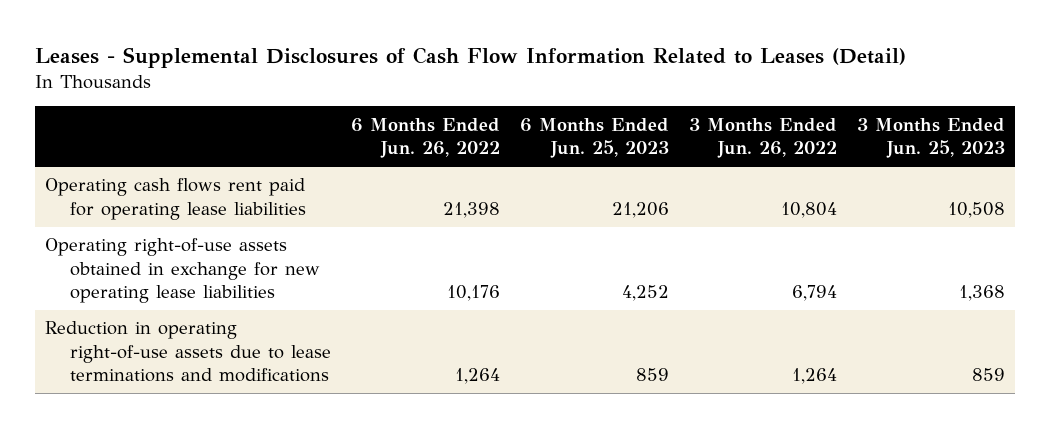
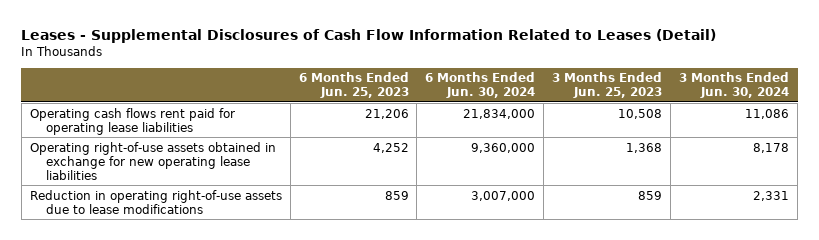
[351,117,501,159] 6 Months Ended Jun. 26, 2022 -> none
[689,117,838,159] 3 Months Ended Jun. 26, 2022 -> none
none -> [425,72,536,99] 6 Months Ended Jun. 30, 2024
none -> [679,72,790,99] 3 Months Ended Jun. 30, 2024
[44,321,332,383] Reduction in operating right-of-use assets due to lease terminations and modifications -> [29,189,282,214] Reduction in operating right-of-use assets due to lease modifications

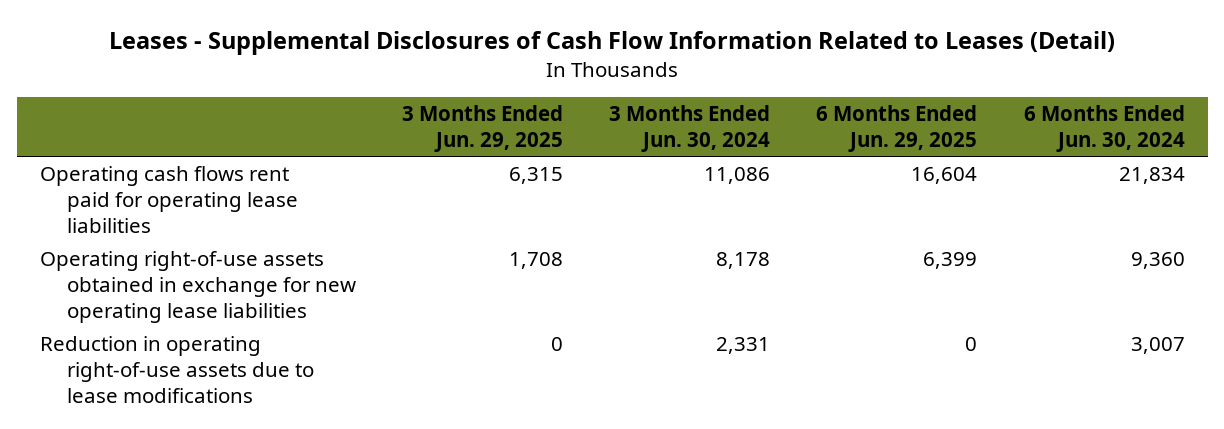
[298,72,409,99] 6 Months Ended Jun. 25, 2023 -> none
[552,72,663,99] 3 Months Ended Jun. 25, 2023 -> none
none -> [401,105,563,153] 3 Months Ended Jun. 29, 2025
none -> [816,105,978,153] 6 Months Ended Jun. 29, 2025
[463,108,536,119] 21,834,000 -> [1118,167,1185,185] 21,834
[471,142,536,153] 9,360,000 -> [1130,252,1185,270] 9,360
[471,190,536,201] 3,007,000 -> [1130,337,1185,355] 3,007

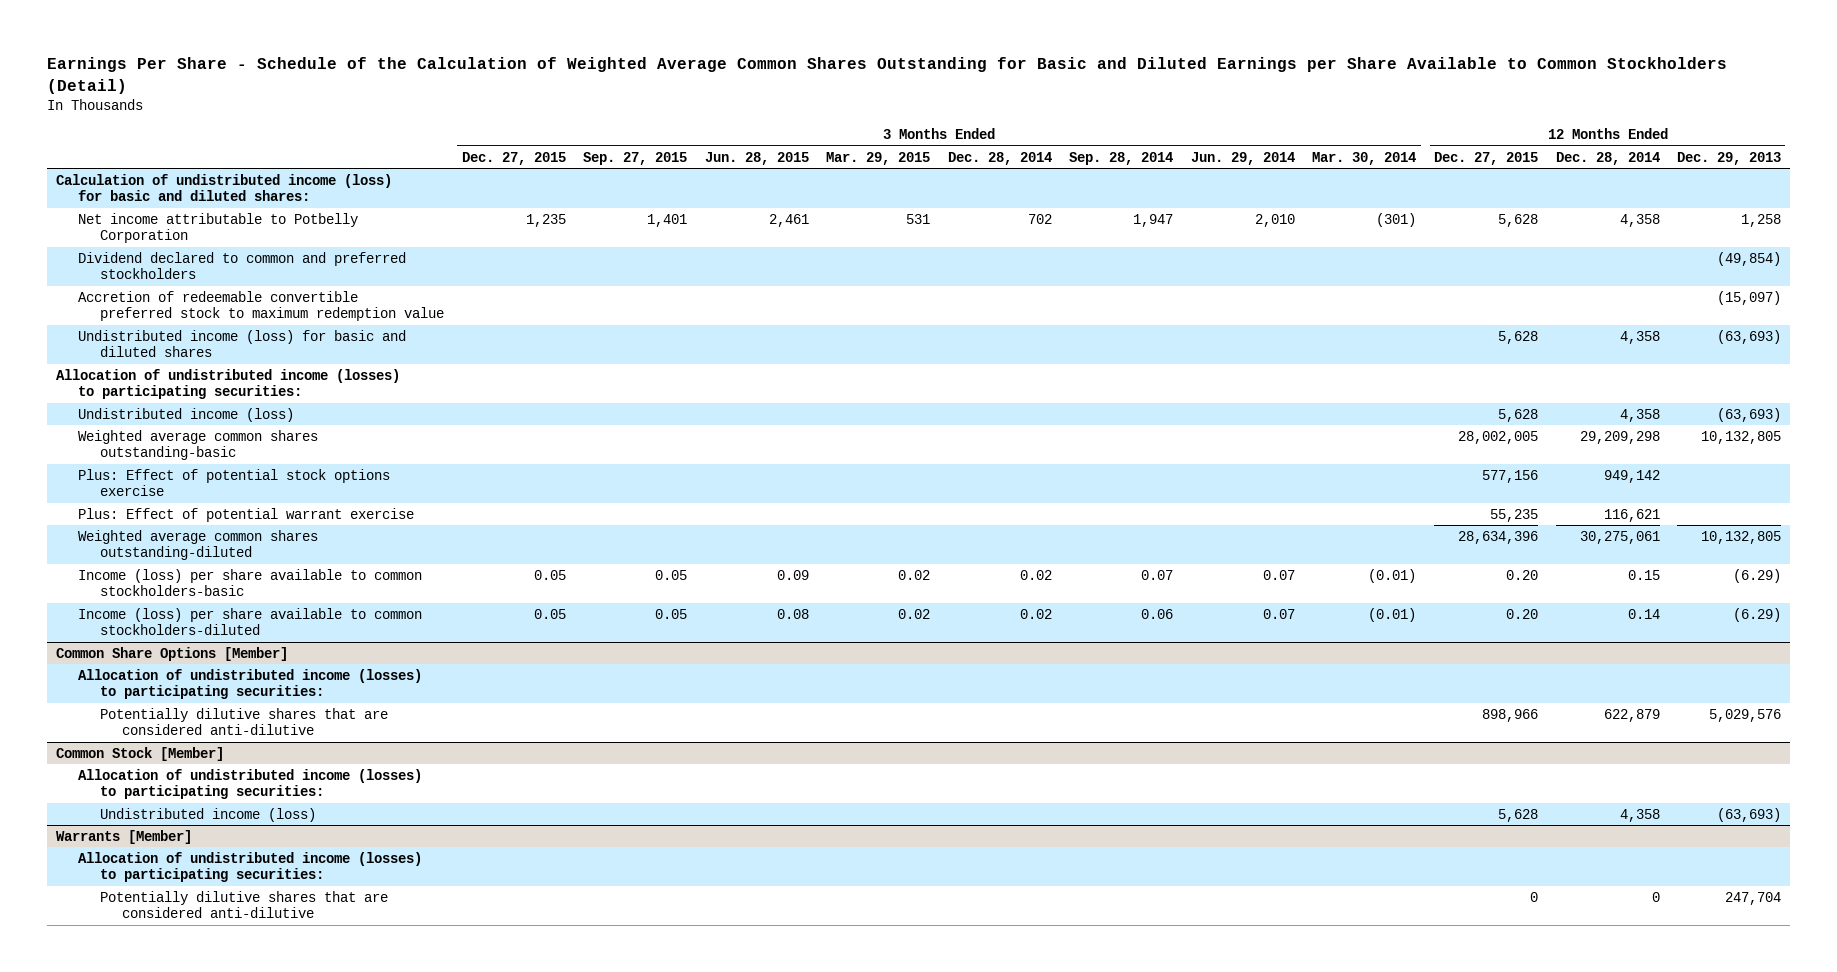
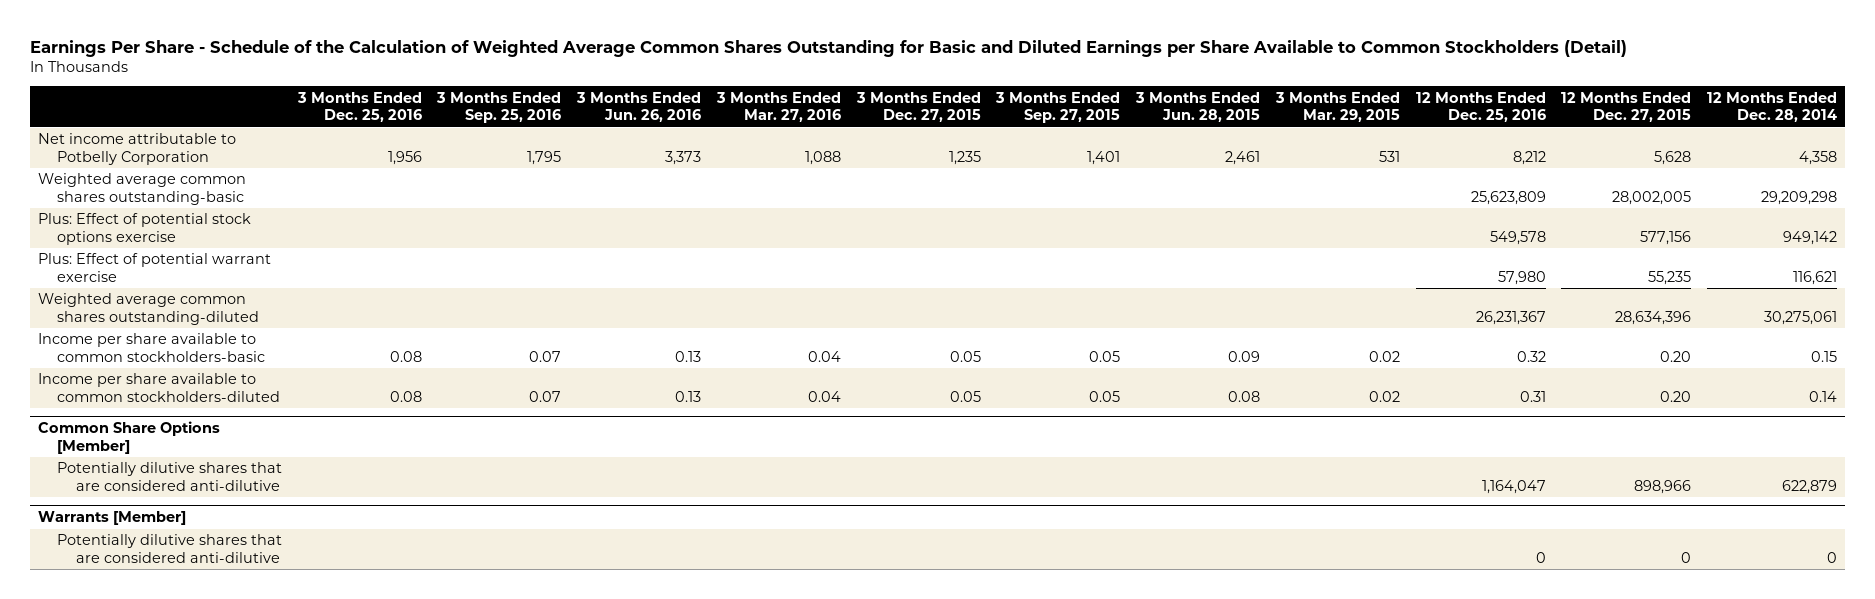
[947,151,1052,165] Dec. 28, 2014 -> none
[1069,151,1174,165] Sep. 28, 2014 -> none
[1190,151,1295,165] Jun. 29, 2014 -> none
[1312,151,1417,165] Mar. 30, 2014 -> none
[1677,151,1782,165] Dec. 29, 2013 -> none
none -> [296,91,422,123] 3 Months Ended Dec. 25, 2016
none -> [436,91,562,124] 3 Months Ended Sep. 25, 2016
none -> [576,91,702,123] 3 Months Ended Jun. 26, 2016
none -> [715,91,841,123] 3 Months Ended Mar. 27, 2016
none -> [1415,91,1546,123] 12 Months Ended Dec. 25, 2016
[55,173,392,202] Calculation of undistributed income (loss) for basic and diluted shares: -> none
[77,251,406,280] Dividend declared to common and preferred stockholders -> none
[77,290,444,322] Accretion of redeemable convertible preferred stock to maximum redemption value -> none
[77,329,406,358] Undistributed income (loss) for basic and diluted shares -> none
[55,368,400,400] Allocation of undistributed income (losses) to participating securities: -> none
[77,407,294,422] Undistributed income (loss) -> none
[77,568,422,597] Income (loss) per share available to common stockholders-basic -> [38,333,265,363] Income per share available to common stockholders-basic
[77,607,422,636] Income (loss) per share available to common stockholders-diluted -> [38,373,280,403] Income per share available to common stockholders-diluted
[77,668,422,700] Allocation of undistributed income (losses) to participating securities: -> none
[55,746,224,761] Common Stock [Member] -> none
[77,768,422,800] Allocation of undistributed income (losses) to participating securities: -> none
[99,807,316,822] Undistributed income (loss) -> none
[77,851,422,883] Allocation of undistributed income (losses) to participating securities: -> none

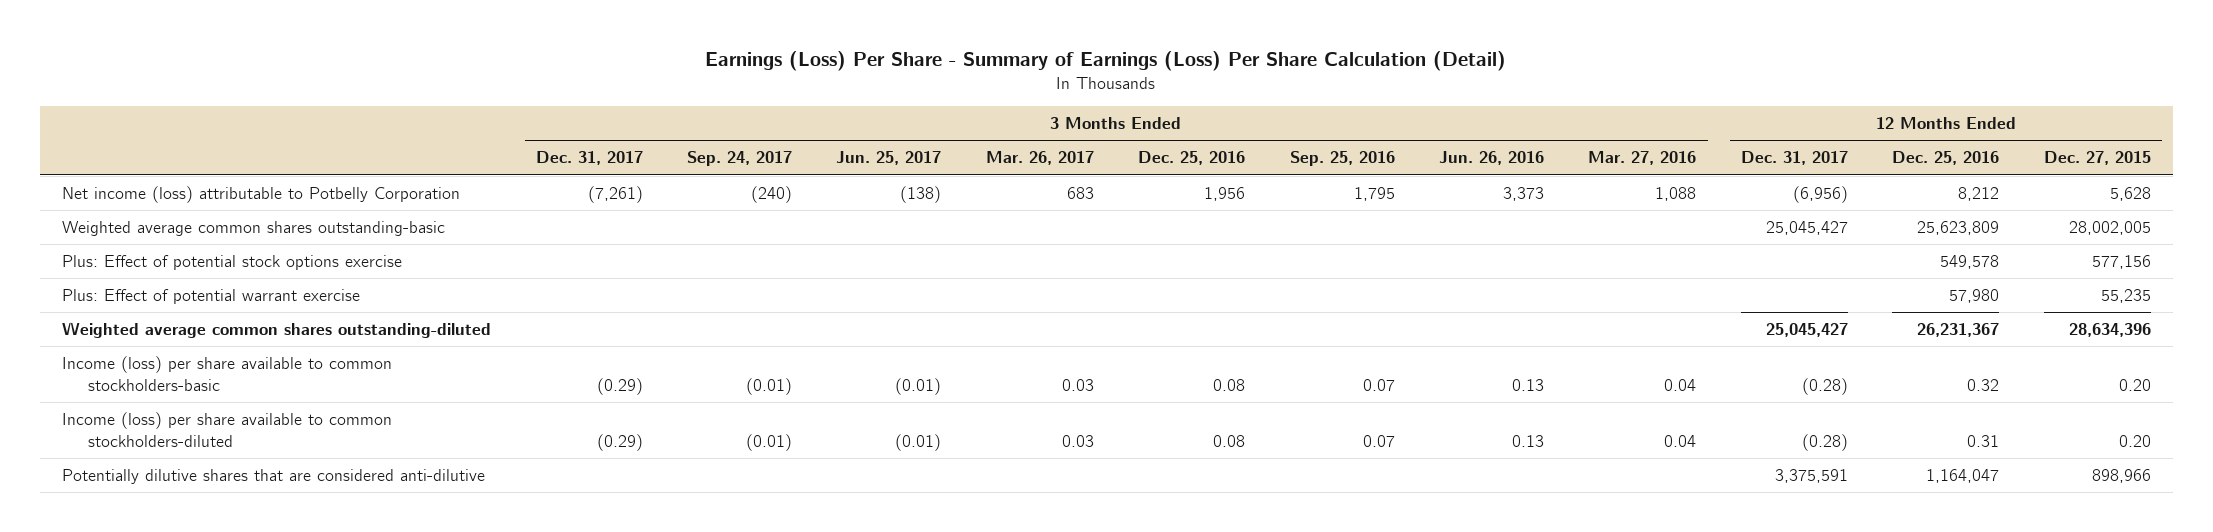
[30,39,1628,57] Earnings Per Share - Schedule of the Calculation of Weighted Average Common Shares Outstanding for Basic and Diluted Earnings per Share Available to Common Stockholders (Detail) -> [705,51,1507,72] Earnings (Loss) Per Share - Summary of Earnings (Loss) Per Share Calculation (Detail)
[855,91,981,123] 3 Months Ended Dec. 27, 2015 -> none
[995,91,1121,124] 3 Months Ended Sep. 27, 2015 -> none
[1135,91,1261,123] 3 Months Ended Jun. 28, 2015 -> none
[1274,91,1400,123] 3 Months Ended Mar. 29, 2015 -> none
[1707,91,1838,123] 12 Months Ended Dec. 28, 2014 -> none
none -> [535,151,643,166] Dec. 31, 2017
none -> [687,151,793,167] Sep. 24, 2017
none -> [836,151,942,166] Jun. 25, 2017
none -> [985,151,1094,166] Mar. 26, 2017
none -> [1740,151,1848,166] Dec. 31, 2017
[38,133,237,166] Net income attributable to Potbelly Corporation -> [62,185,461,203] Net income (loss) attributable to Potbelly Corporation
[38,421,221,455] Common Share Options [Member] -> none
[38,333,265,363] Income per share available to common stockholders-basic -> [62,355,393,391] Income (loss) per share available to common stockholders-basic
[38,373,280,403] Income per share available to common stockholders-diluted -> [62,411,393,447] Income (loss) per share available to common stockholders-diluted
[38,511,187,526] Warrants [Member] -> none
[56,534,282,564] Potentially dilutive shares that are considered anti-dilutive -> none

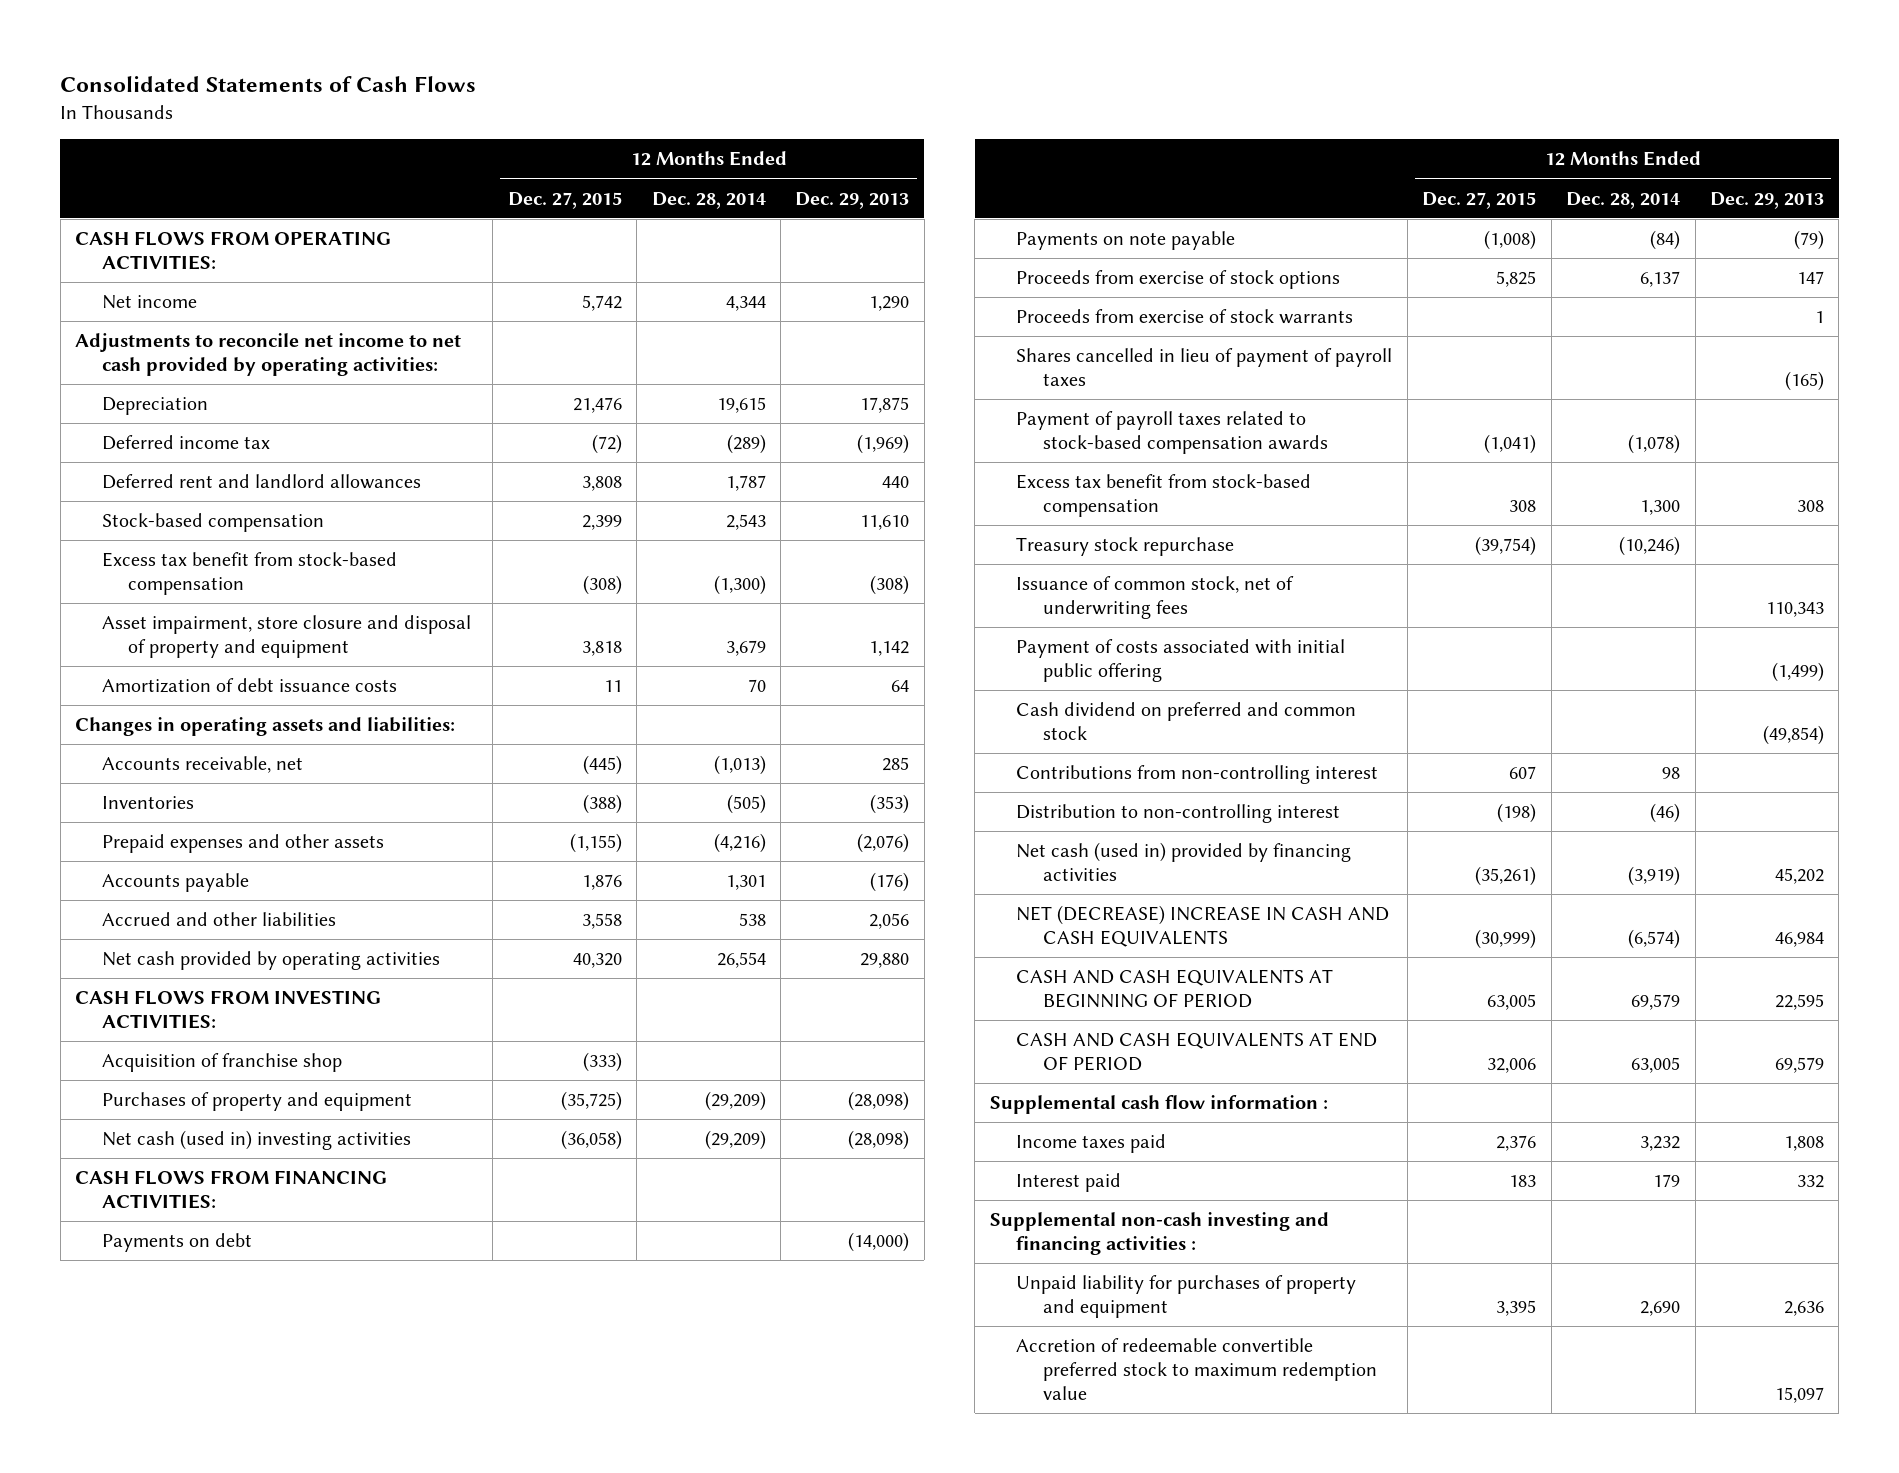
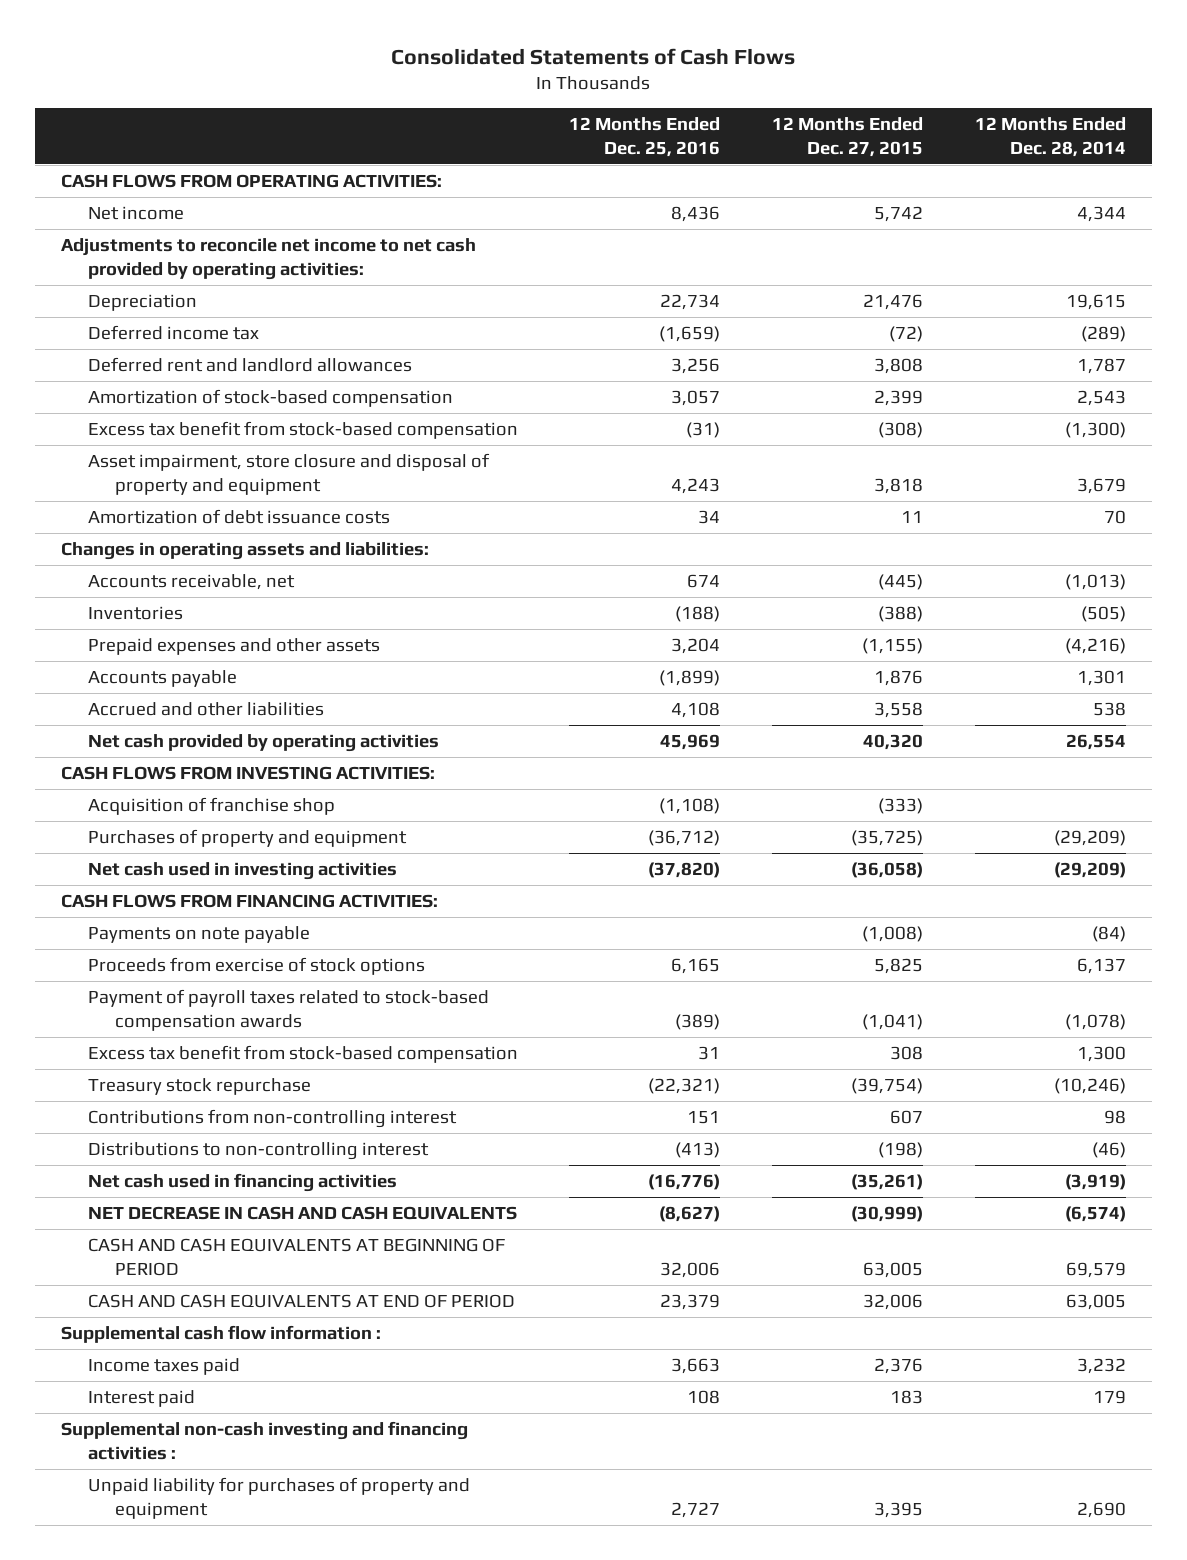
[795,191,910,209] Dec. 29, 2013 -> none
none -> [569,116,721,157] 12 Months Ended Dec. 25, 2016
[101,513,324,533] Stock-based compensation -> [87,388,453,407] Amortization of stock-based compensation
[101,1130,411,1151] Net cash (used in) investing activities -> [87,861,397,880] Net cash used in investing activities
[101,1233,252,1253] Payments on debt -> none
[1016,309,1354,325] Proceeds from exercise of stock warrants -> none
[1016,348,1393,386] Shares cancelled in lieu of payment of payroll taxes -> none
[1016,576,1295,619] Issuance of common stock, net of underwriting fees -> none
[1016,639,1346,682] Payment of costs associated with initial public offering -> none
[1016,702,1357,740] Cash dividend on preferred and common stock -> none
[1016,804,1341,824] Distribution to non-controlling interest -> [87,1141,429,1160] Distributions to non-controlling interest
[1016,842,1352,881] Net cash (used in) provided by financing activities -> [87,1172,397,1192] Net cash used in financing activities
[1016,905,1390,947] NET (DECREASE) INCREASE IN CASH AND CASH EQUIVALENTS -> [87,1205,517,1220] NET DECREASE IN CASH AND CASH EQUIVALENTS
[1016,1338,1377,1400] Accretion of redeemable convertible preferred stock to maximum redemption value -> none

